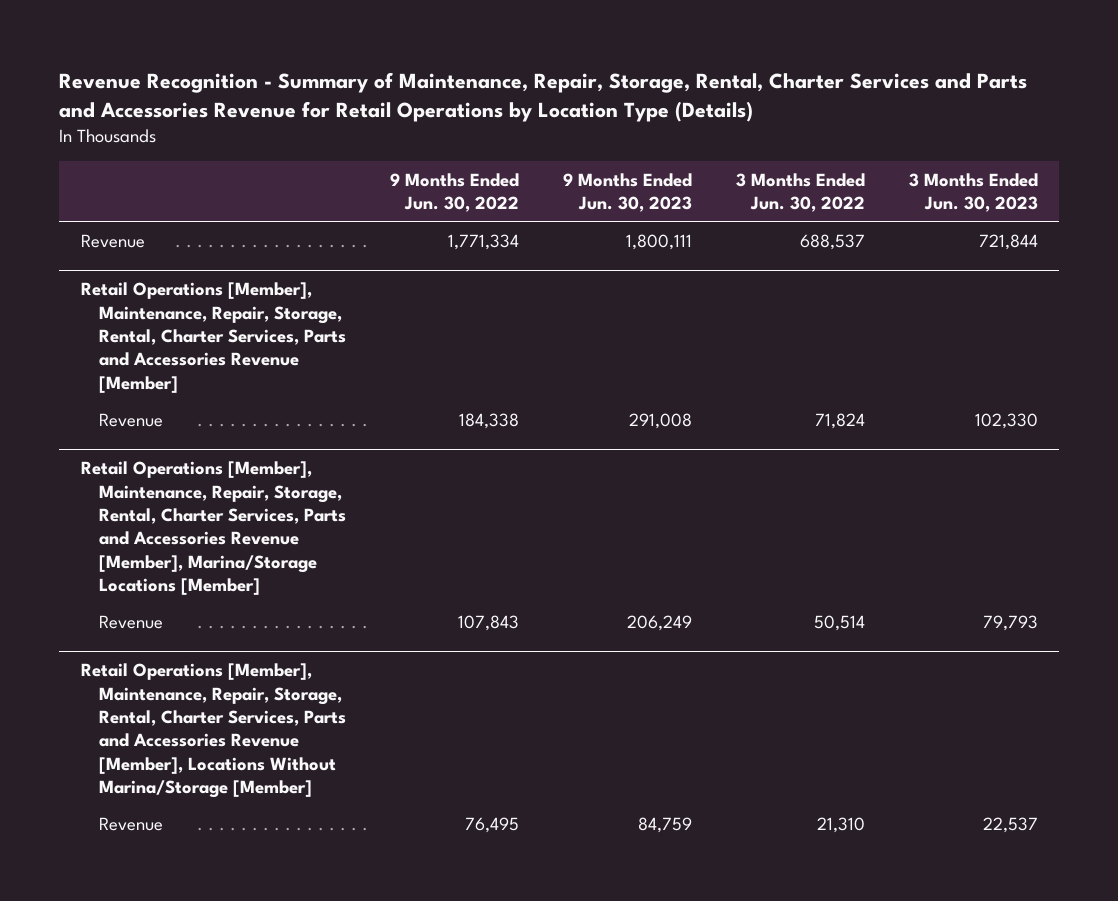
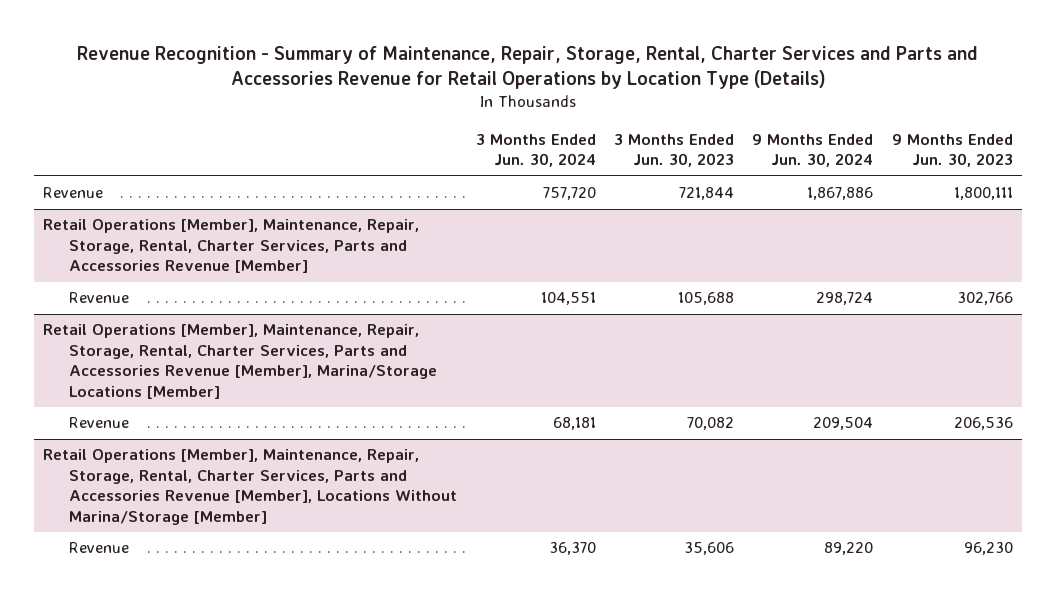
[390,172,520,212] 9 Months Ended Jun. 30, 2022 -> none
[735,172,865,212] 3 Months Ended Jun. 30, 2022 -> none
none -> [475,133,596,168] 3 Months Ended Jun. 30, 2024
none -> [752,133,874,168] 9 Months Ended Jun. 30, 2024
[629,412,693,429] 291,008 -> [956,292,1013,306] 302,766
[974,412,1038,429] 102,330 -> [677,292,734,306] 105,688
[627,614,693,631] 206,249 -> [953,417,1013,431] 206,536
[982,614,1038,631] 79,793 -> [686,417,734,431] 70,082
[638,816,693,833] 84,759 -> [963,542,1013,556] 96,230
[982,816,1038,833] 22,537 -> [683,542,734,556] 35,606

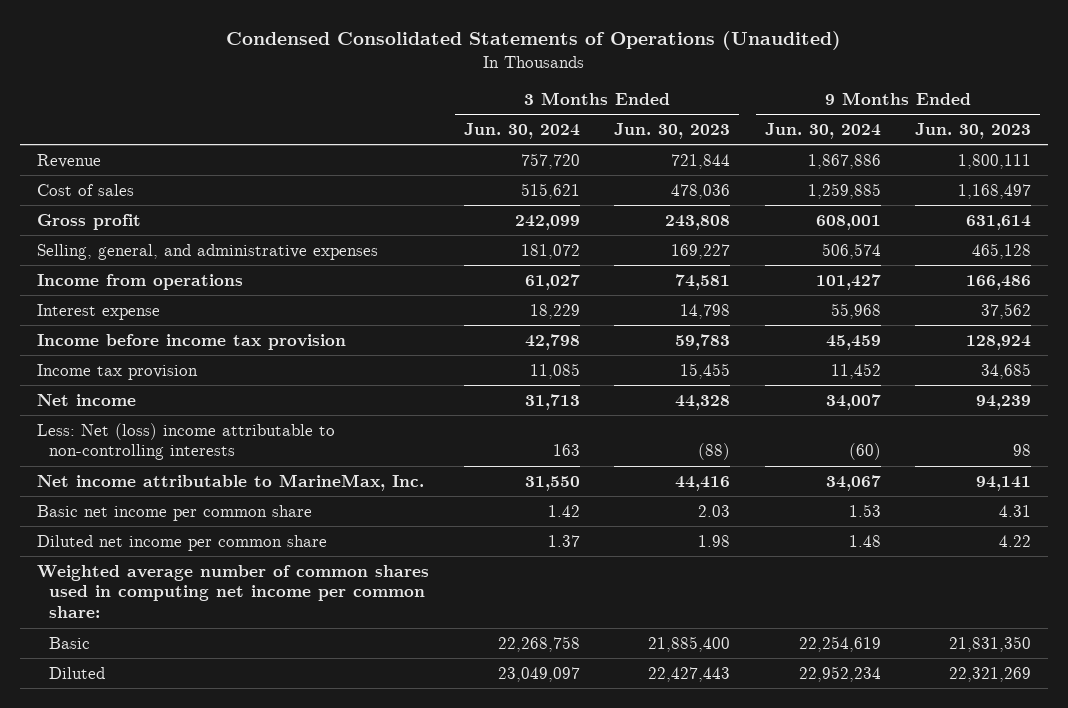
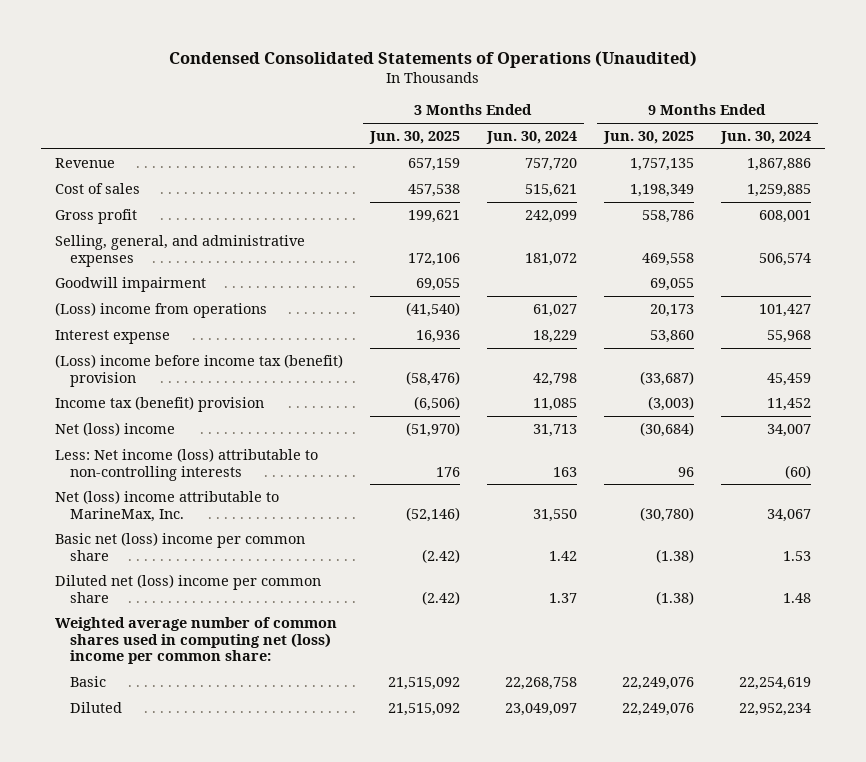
[614,122,731,139] Jun. 30, 2023 -> none
[915,122,1032,139] Jun. 30, 2023 -> none
none -> [368,131,460,145] Jun. 30, 2025
none -> [602,131,694,145] Jun. 30, 2025
none -> [54,276,206,292] Goodwill impairment
[37,273,244,290] Income from operations -> [54,301,267,318] (Loss) income from operations
[37,333,347,350] Income before income tax provision -> [54,353,343,387] (Loss) income before income tax (benefit) provision
[37,363,199,380] Income tax provision -> [54,395,264,412] Income tax (benefit) provision
[37,393,137,406] Net income -> [54,421,175,436] Net (loss) income
[37,422,336,461] Less: Net (loss) income attributable to non-controlling interests -> [54,447,318,481] Less: Net income (loss) attributable to non-controlling interests
[37,473,425,491] Net income attributable to MarineMax, Inc. -> [54,489,279,522] Net (loss) income attributable to MarineMax, Inc.
[37,504,313,521] Basic net income per common share -> [54,531,305,561] Basic net (loss) income per common share
[37,534,328,551] Diluted net income per common share -> [54,573,321,603] Diluted net (loss) income per common share
[37,564,430,619] Weighted average number of common shares used in computing net income per common share: -> [54,616,337,665] Weighted average number of common shares used in computing net (loss) income per common share:

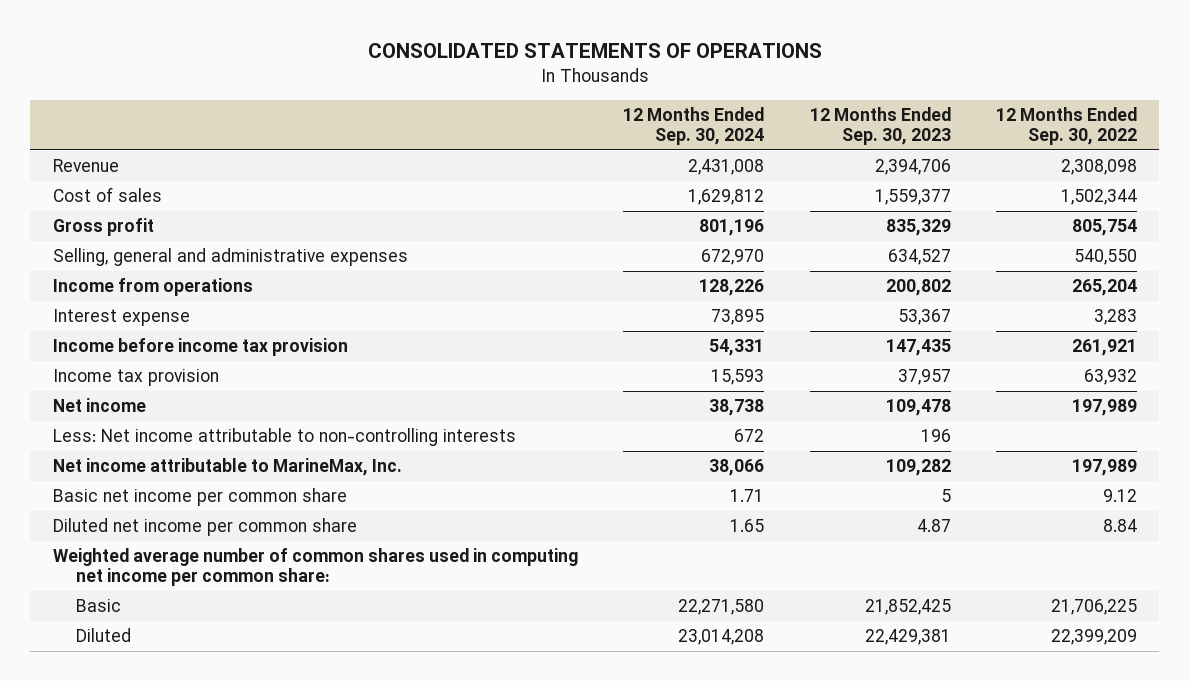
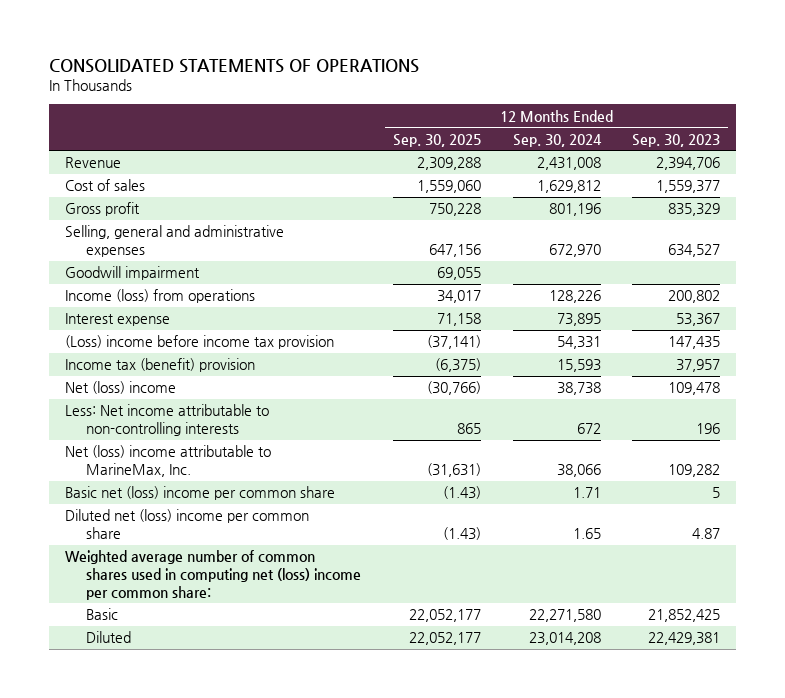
[995,106,1137,146] 12 Months Ended Sep. 30, 2022 -> none
none -> [393,133,482,147] Sep. 30, 2025
none -> [64,266,200,281] Goodwill impairment
[53,278,254,297] Income from operations -> [64,289,255,304] Income (loss) from operations
[53,338,349,357] Income before income tax provision -> [64,335,334,350] (Loss) income before income tax provision
[53,369,220,387] Income tax provision -> [64,358,255,373] Income tax (benefit) provision
[53,398,147,413] Net income -> [64,381,176,395] Net (loss) income
[53,458,403,477] Net income attributable to MarineMax, Inc. -> [64,445,271,478] Net (loss) income attributable to MarineMax, Inc.
[53,488,348,507] Basic net income per common share -> [64,486,335,501] Basic net (loss) income per common share
[53,518,358,537] Diluted net income per common share -> [64,509,309,540] Diluted net (loss) income per common share
[53,548,579,587] Weighted average number of common shares used in computing net income per common share: -> [64,550,362,600] Weighted average number of common shares used in computing net (loss) income per common share:

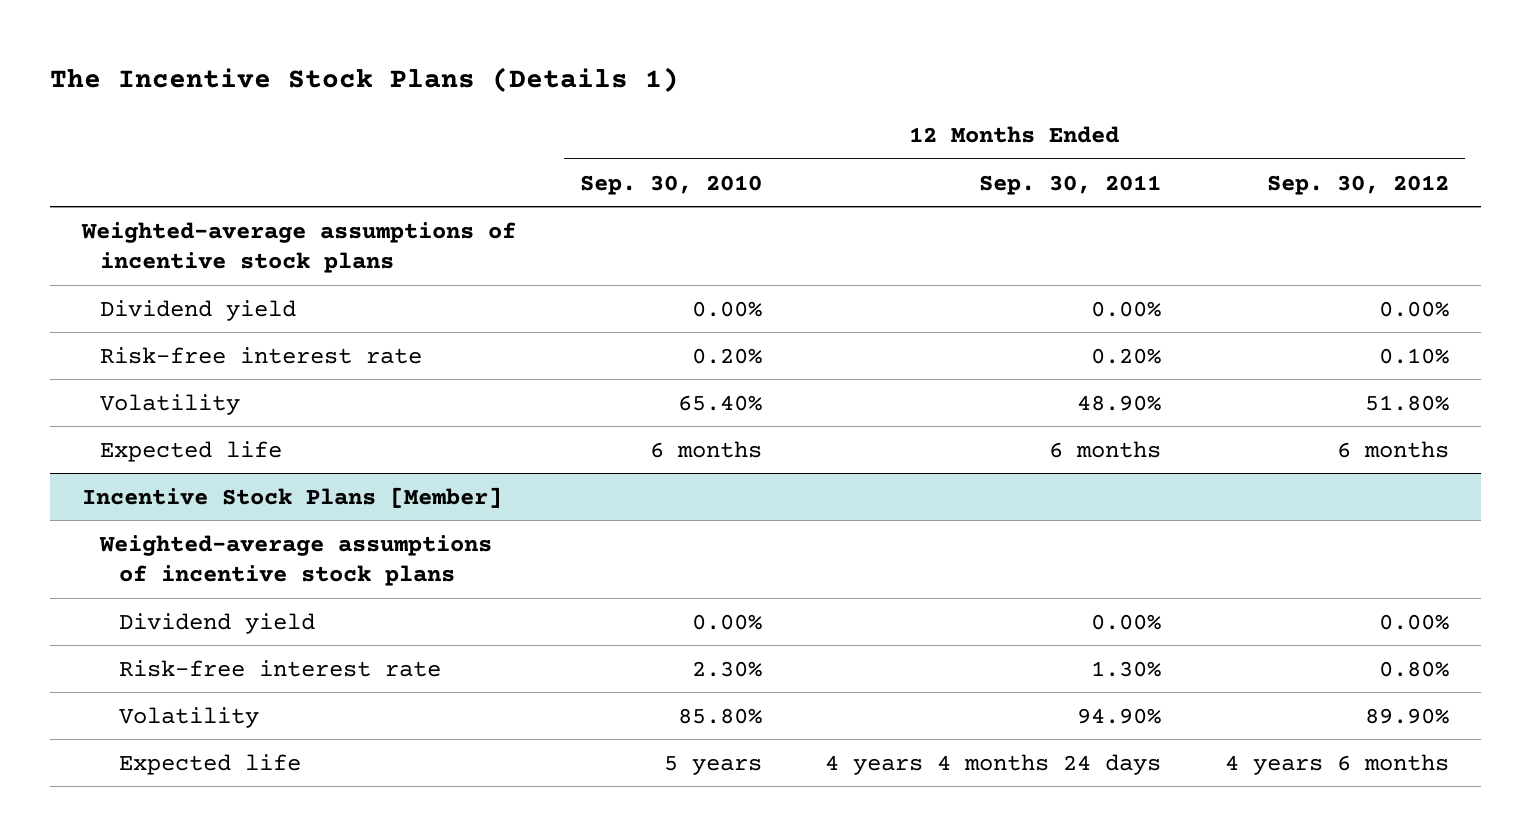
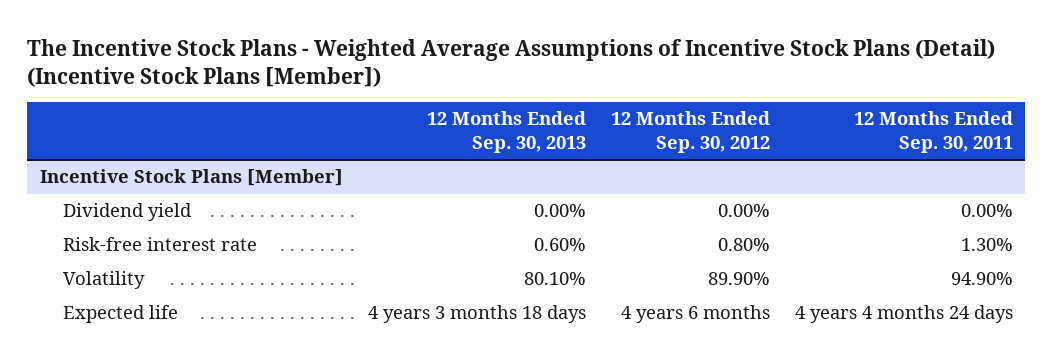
[49,67,679,93] The Incentive Stock Plans (Details 1) -> [27,38,996,87] The Incentive Stock Plans - Weighted Average Assumptions of Incentive Stock Plans (Detail) (Incentive Stock Plans [Member])
[579,174,762,195] Sep. 30, 2010 -> none
none -> [426,111,586,153] 12 Months Ended Sep. 30, 2013
[80,221,516,273] Weighted-average assumptions of incentive stock plans -> none
[100,299,297,321] Dividend yield -> none
[100,346,423,364] Risk-free interest rate -> none
[100,393,241,415] Volatility -> none
[100,440,283,462] Expected life -> none
[99,534,493,586] Weighted-average assumptions of incentive stock plans -> none

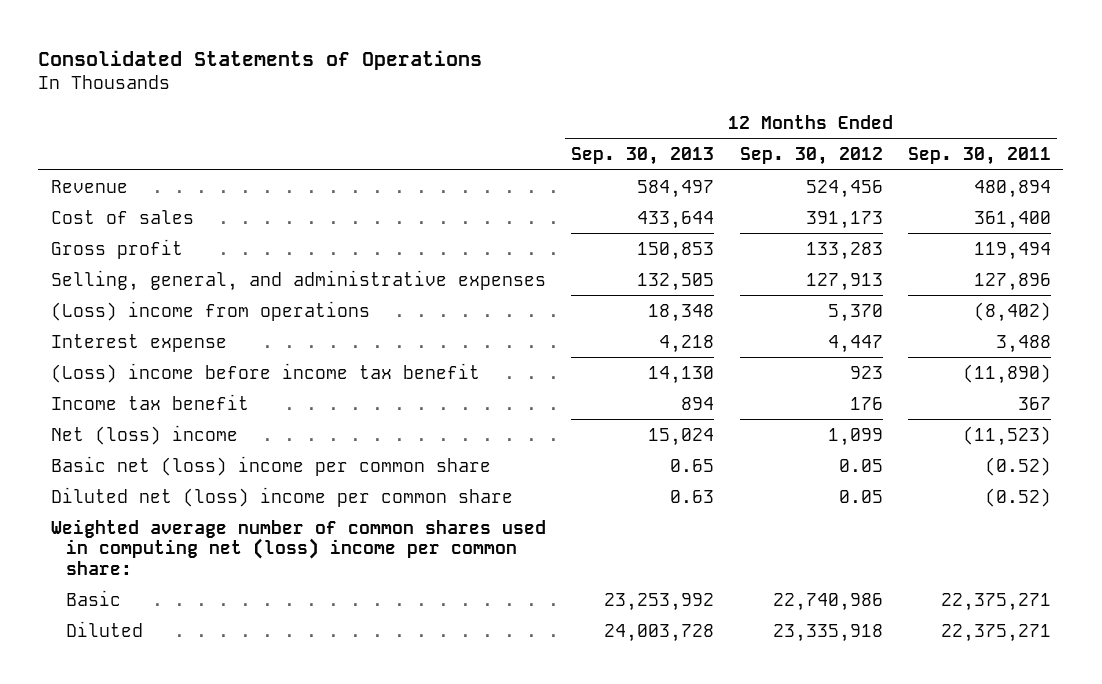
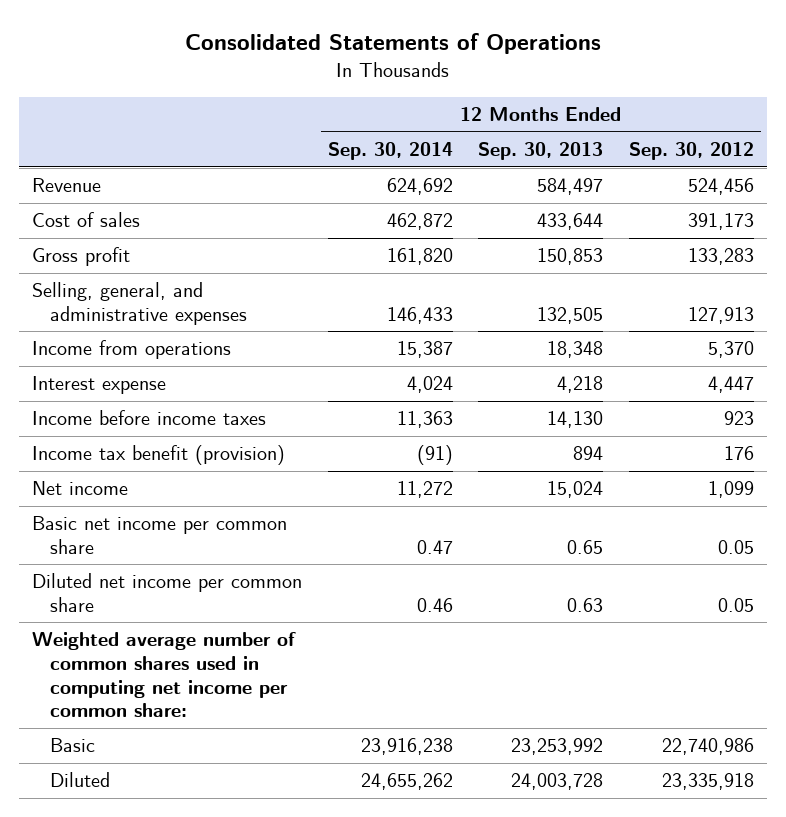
[907,147,1051,166] Sep. 30, 2011 -> none
none -> [327,142,453,161] Sep. 30, 2014
[50,300,370,321] (Loss) income from operations -> [31,340,231,360] Income from operations
[50,362,480,383] (Loss) income before income tax benefit -> [31,410,266,426] Income before income taxes
[50,393,249,410] Income tax benefit -> [31,445,285,466] Income tax benefit (provision)
[50,424,238,445] Net (loss) income -> [31,481,128,496] Net income
[50,455,491,476] Basic net (loss) income per common share -> [31,516,287,554] Basic net income per common share
[50,486,513,507] Diluted net (loss) income per common share -> [31,573,302,612] Diluted net income per common share
[50,518,546,575] Weighted average number of common shares used in computing net (loss) income per common share: -> [31,632,296,718] Weighted average number of common shares used in computing net income per common share:

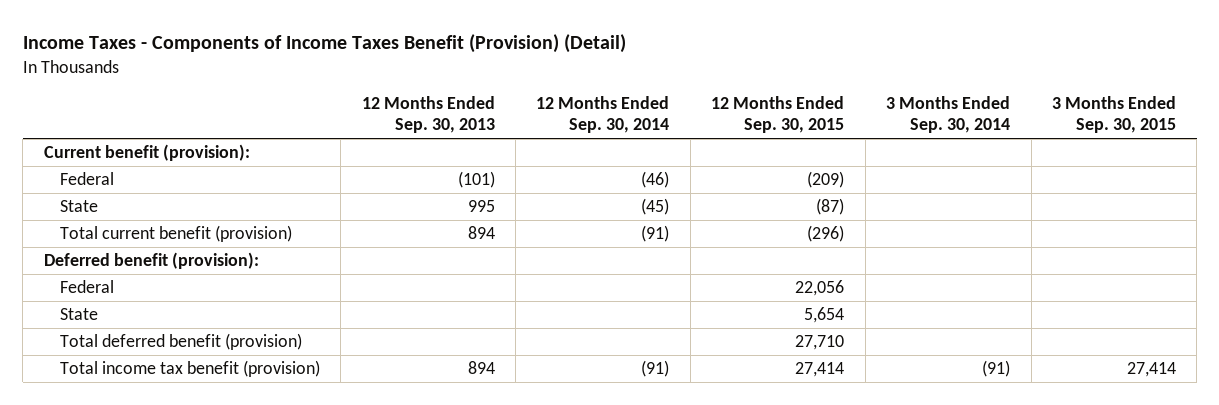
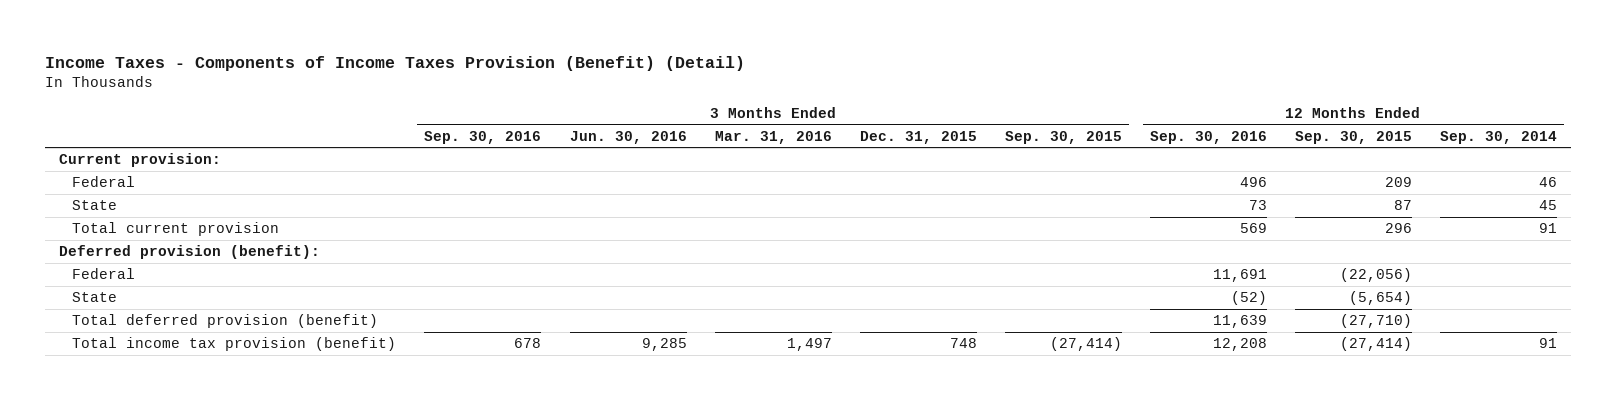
[22,34,626,54] Income Taxes - Components of Income Taxes Benefit (Provision) (Detail) -> [45,55,746,71] Income Taxes - Components of Income Taxes Provision (Benefit) (Detail)
[361,96,495,133] 12 Months Ended Sep. 30, 2013 -> none
[886,96,1011,133] 3 Months Ended Sep. 30, 2014 -> none
none -> [424,130,542,144] Sep. 30, 2016
none -> [569,130,687,144] Jun. 30, 2016
none -> [714,130,832,144] Mar. 31, 2016
none -> [859,130,977,144] Dec. 31, 2015
none -> [1149,130,1267,144] Sep. 30, 2016
[43,144,250,162] Current benefit (provision): -> [59,153,222,168] Current provision:
[641,171,670,189] (46) -> [1539,177,1558,188] 46
[807,171,845,189] (209) -> [1384,177,1412,188] 209
[641,198,670,216] (45) -> [1539,200,1558,211] 45
[816,198,845,216] (87) -> [1393,200,1412,211] 87
[59,225,292,243] Total current benefit (provision) -> [72,222,280,237] Total current provision
[641,225,670,243] (91) -> [1539,223,1558,234] 91
[807,225,845,243] (296) -> [1384,223,1412,234] 296
[43,252,259,270] Deferred benefit (provision): -> [59,245,321,260] Deferred provision (benefit):
[795,280,845,297] 22,056 -> [1339,268,1412,283] (22,056)
[804,307,845,324] 5,654 -> [1348,291,1412,306] (5,654)
[59,333,302,351] Total deferred benefit (provision) -> [72,314,379,329] Total deferred provision (benefit)
[795,335,845,351] 27,710 -> [1339,314,1412,329] (27,710)
[59,360,320,378] Total income tax benefit (provision) -> [72,337,397,352] Total income tax provision (benefit)
[641,360,670,378] (91) -> [1539,338,1558,349] 91
[795,362,845,378] 27,414 -> [1339,337,1412,352] (27,414)
[1126,362,1176,378] 27,414 -> [1049,337,1122,352] (27,414)

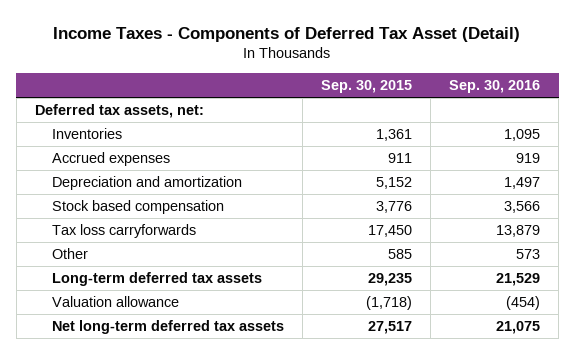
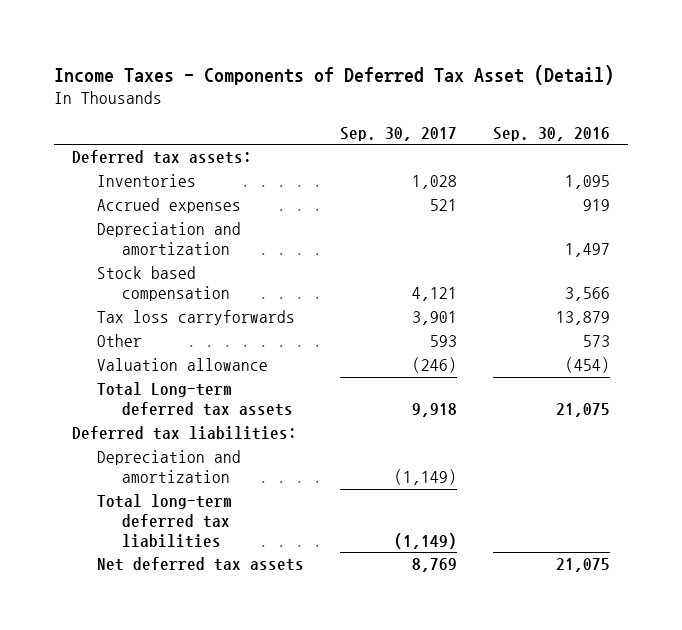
[320,80,412,94] Sep. 30, 2015 -> none
none -> [340,126,458,141] Sep. 30, 2017
[34,104,204,119] Deferred tax assets, net: -> [72,150,253,165] Deferred tax assets:
[51,272,262,287] Long-term deferred tax assets -> none
[51,320,284,335] Net long-term deferred tax assets -> [97,382,294,416] Total Long-term deferred tax assets
none -> [72,426,298,441] Deferred tax liabilities:
none -> [97,450,242,483] Depreciation and amortization
none -> [97,494,233,548] Total long-term deferred tax liabilities
none -> [97,557,305,572] Net deferred tax assets

